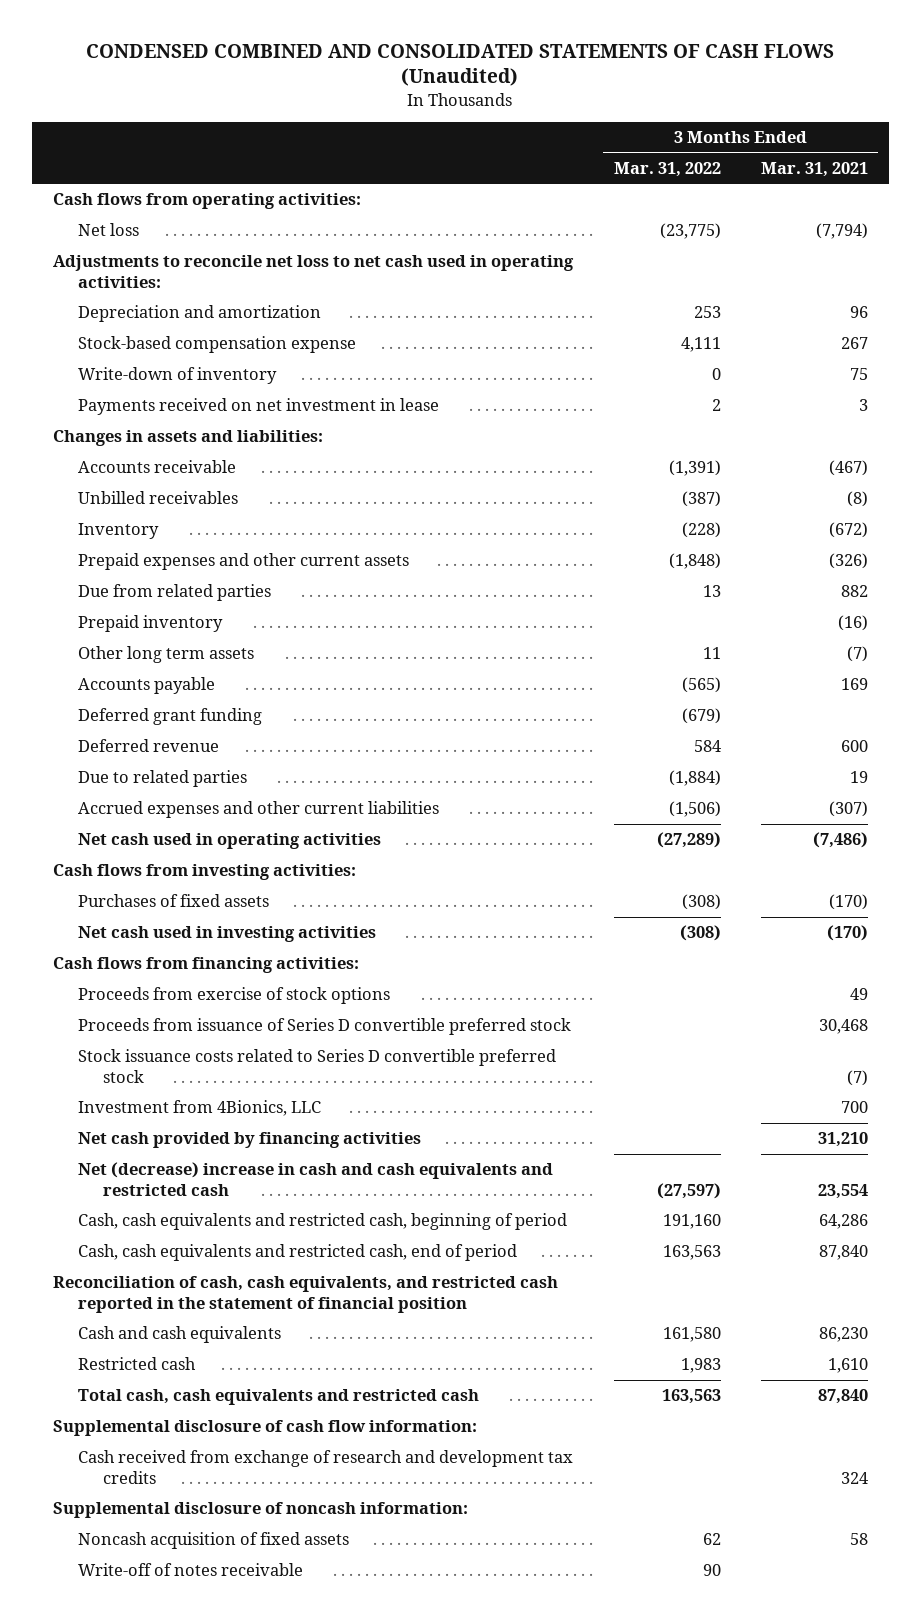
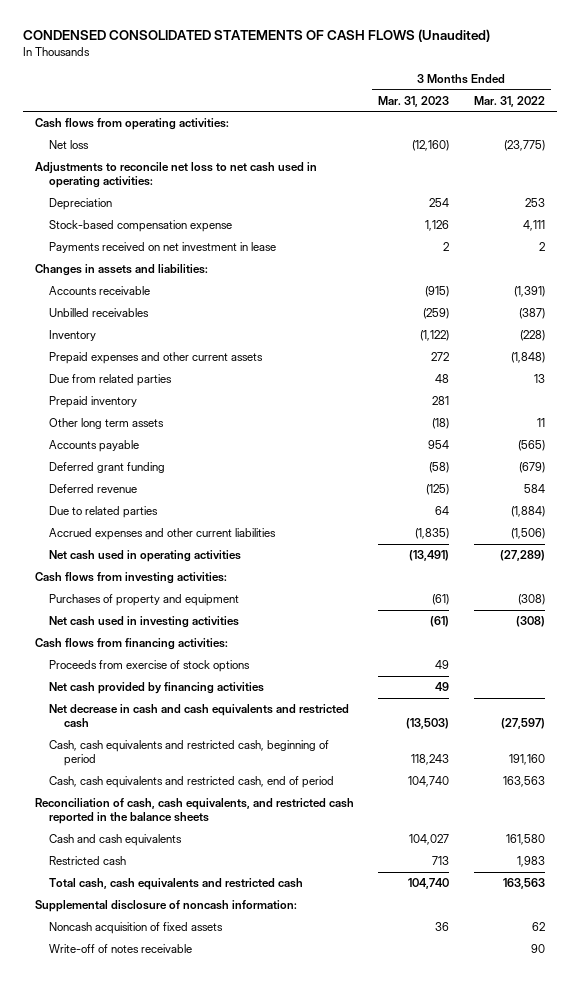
[86,43,835,87] CONDENSED COMBINED AND CONSOLIDATED STATEMENTS OF CASH FLOWS (Unaudited) -> [22,29,490,43] CONDENSED CONSOLIDATED STATEMENTS OF CASH FLOWS (Unaudited)
[761,161,869,177] Mar. 31, 2021 -> none
none -> [378,95,450,107] Mar. 31, 2023
[77,305,321,323] Depreciation and amortization -> [49,198,113,211] Depreciation
[77,367,277,385] Write-down of inventory -> none
[77,894,269,908] Purchases of fixed assets -> [49,594,240,607] Purchases of property and equipment
[77,1018,571,1036] Proceeds from issuance of Series D convertible preferred stock -> none
[77,1049,556,1083] Stock issuance costs related to Series D convertible preferred stock -> none
[77,1100,321,1117] Investment from 4Bionics, LLC -> none
[77,1162,553,1196] Net (decrease) increase in cash and cash equivalents and restricted cash -> [49,704,350,728] Net decrease in cash and cash equivalents and restricted cash
[52,1276,558,1313] Reconciliation of cash, cash equivalents, and restricted cash reported in the statement of financial position -> [34,798,354,824] Reconciliation of cash, cash equivalents, and restricted cash reported in the balance sheets
[52,1420,477,1437] Supplemental disclosure of cash flow information: -> none
[77,1450,573,1484] Cash received from exchange of research and development tax credits -> none

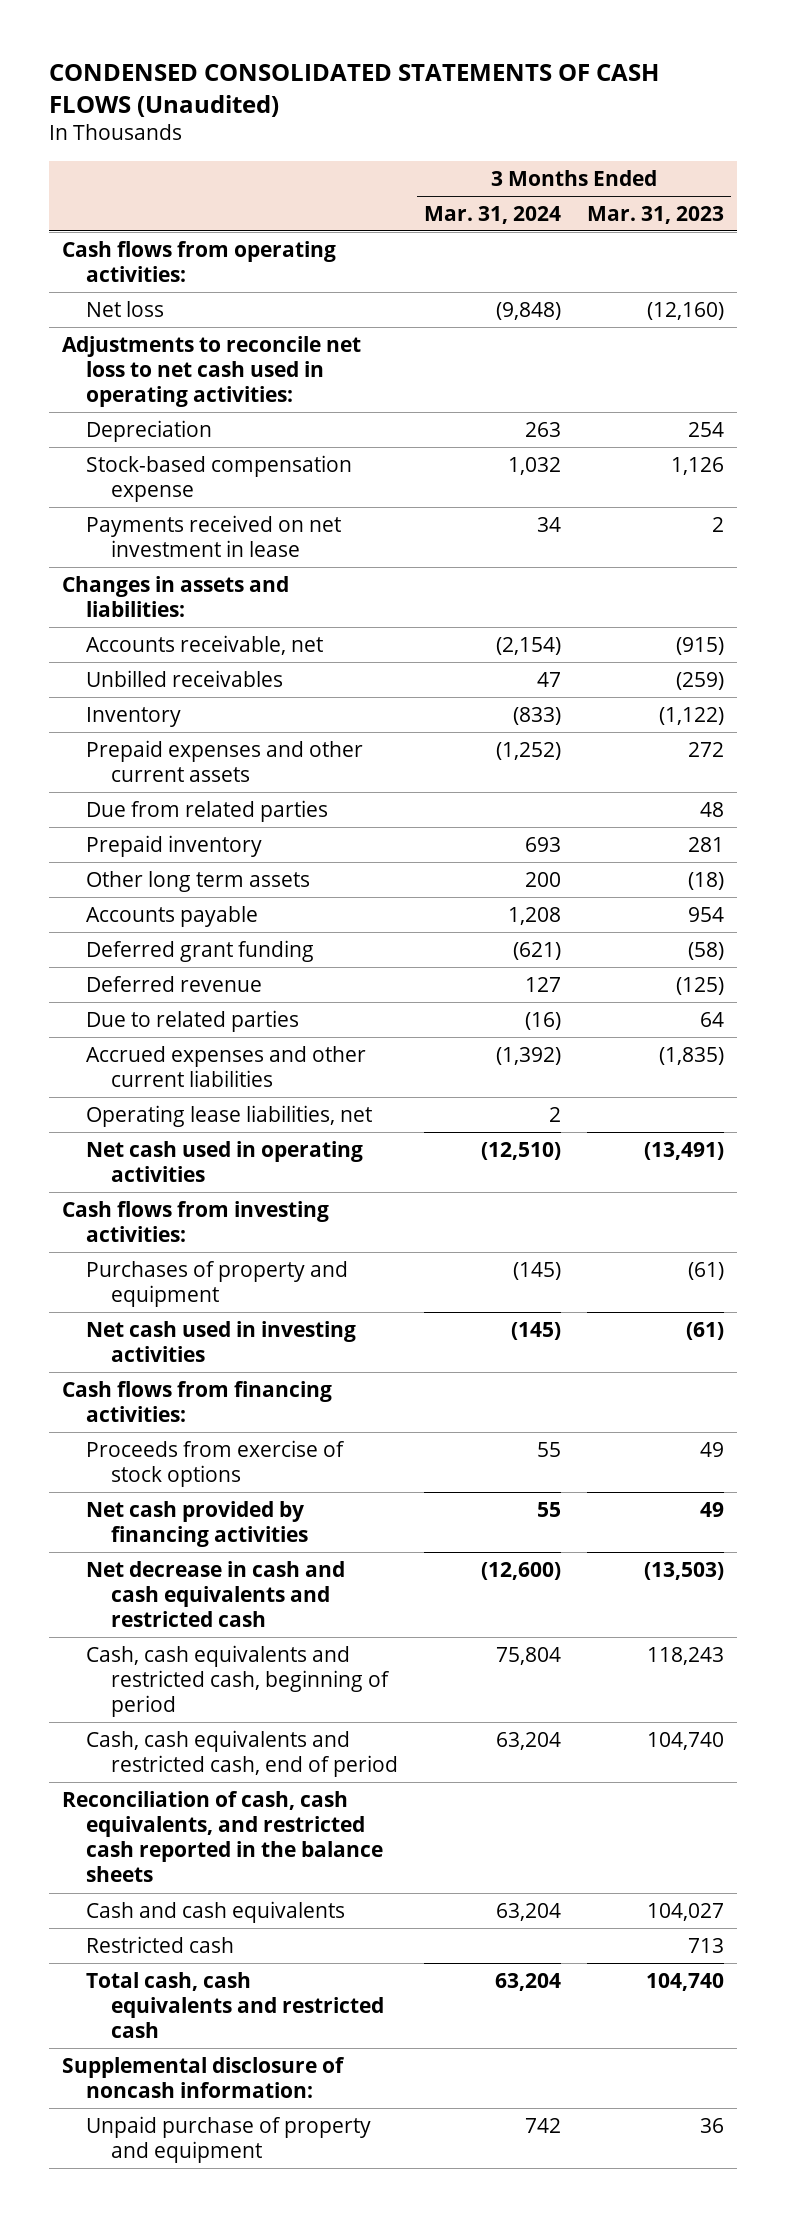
[473,95,545,107] Mar. 31, 2022 -> none
none -> [423,205,561,224] Mar. 31, 2024
[49,286,151,296] Accounts receivable -> [86,634,324,655] Accounts receivable, net
none -> [86,1104,373,1127] Operating lease liabilities, net
[49,944,193,954] Write-off of notes receivable -> none
[49,922,224,935] Noncash acquisition of fixed assets -> [86,2115,372,2163] Unpaid purchase of property and equipment

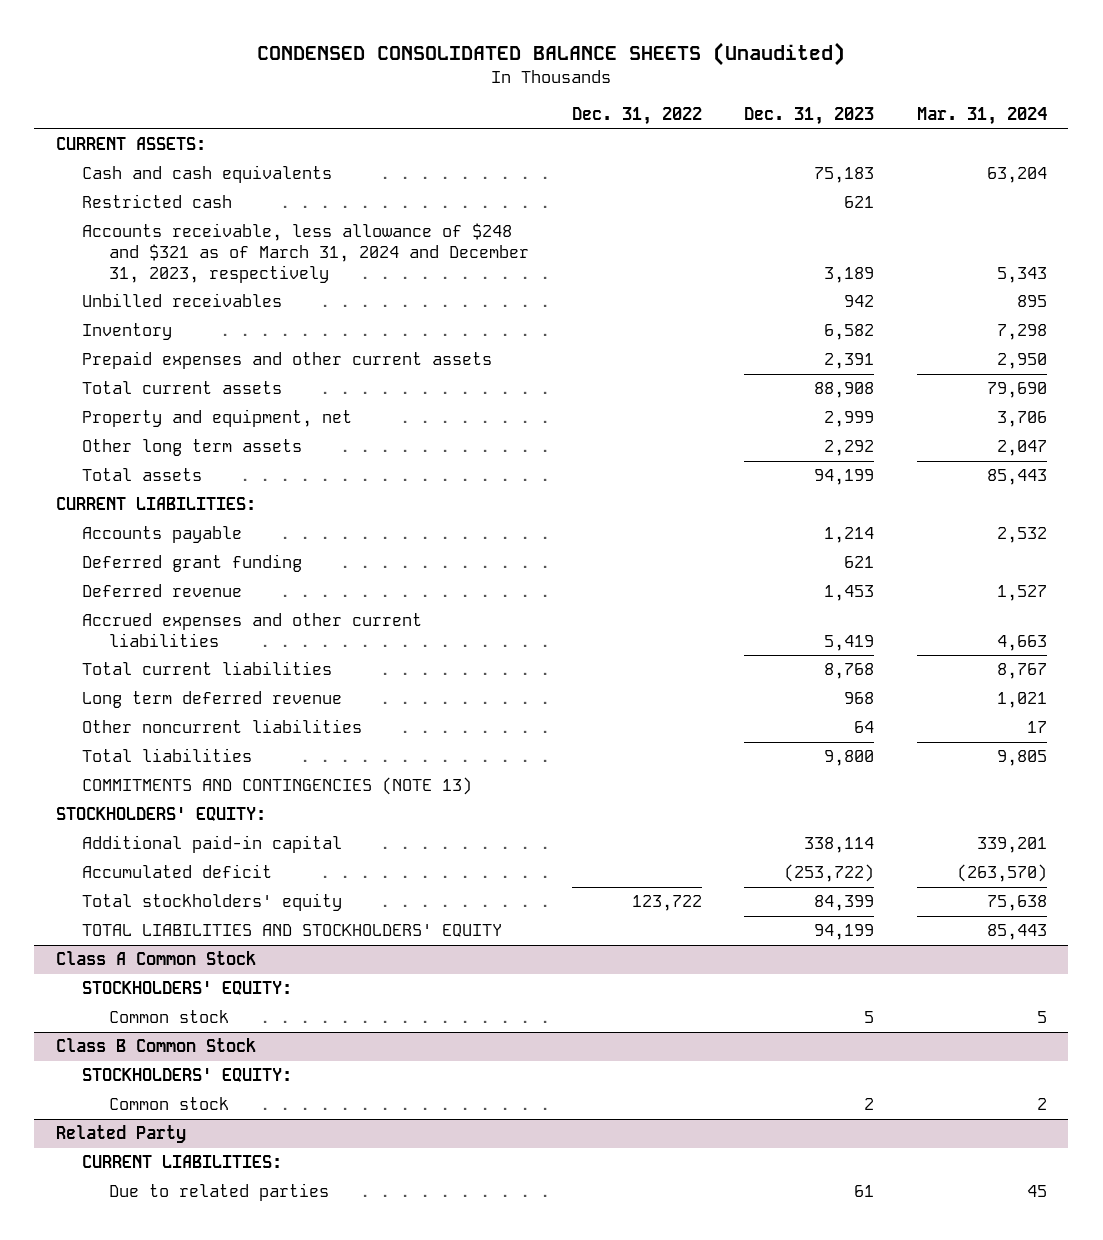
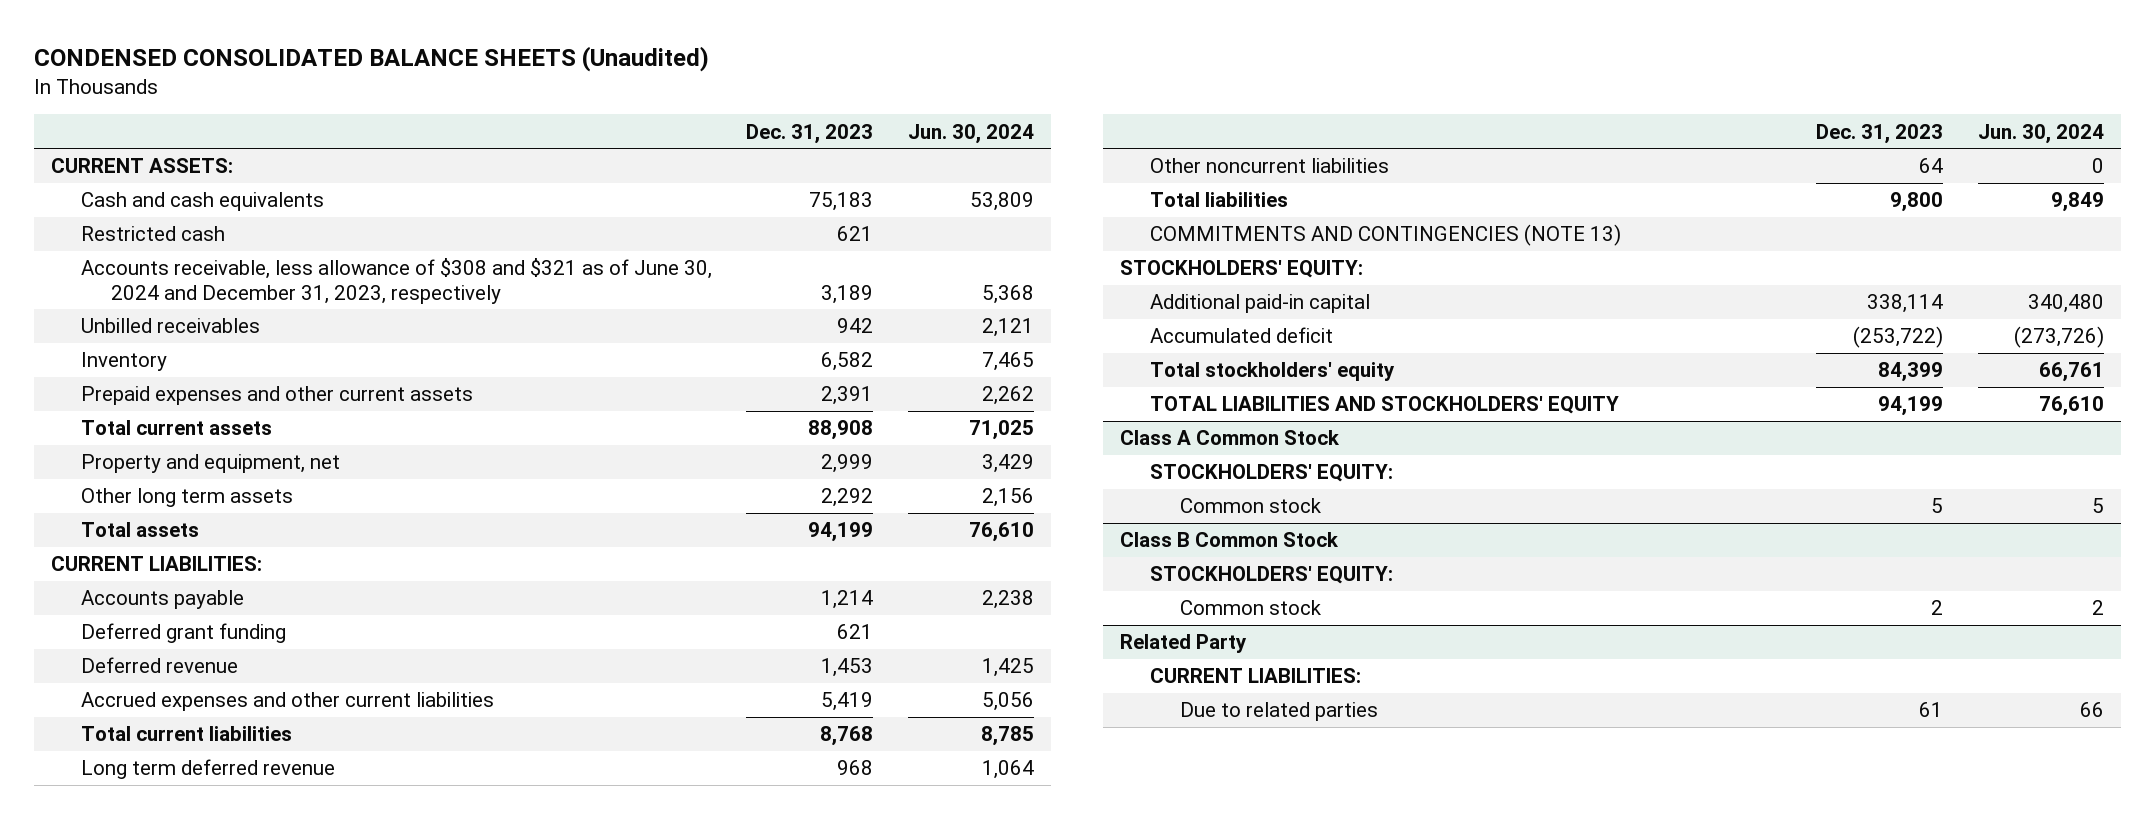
[571,107,702,126] Dec. 31, 2022 -> none
[916,107,1047,126] Mar. 31, 2024 -> none
none -> [908,123,1035,144] Jun. 30, 2024
[82,223,530,283] Accounts receivable, less allowance of $248 and $321 as of March 31, 2024 and December 31, 2023, respectively -> [80,258,712,304] Accounts receivable, less allowance of $308 and $321 as of June 30, 2024 and December 31, 2023, respectively

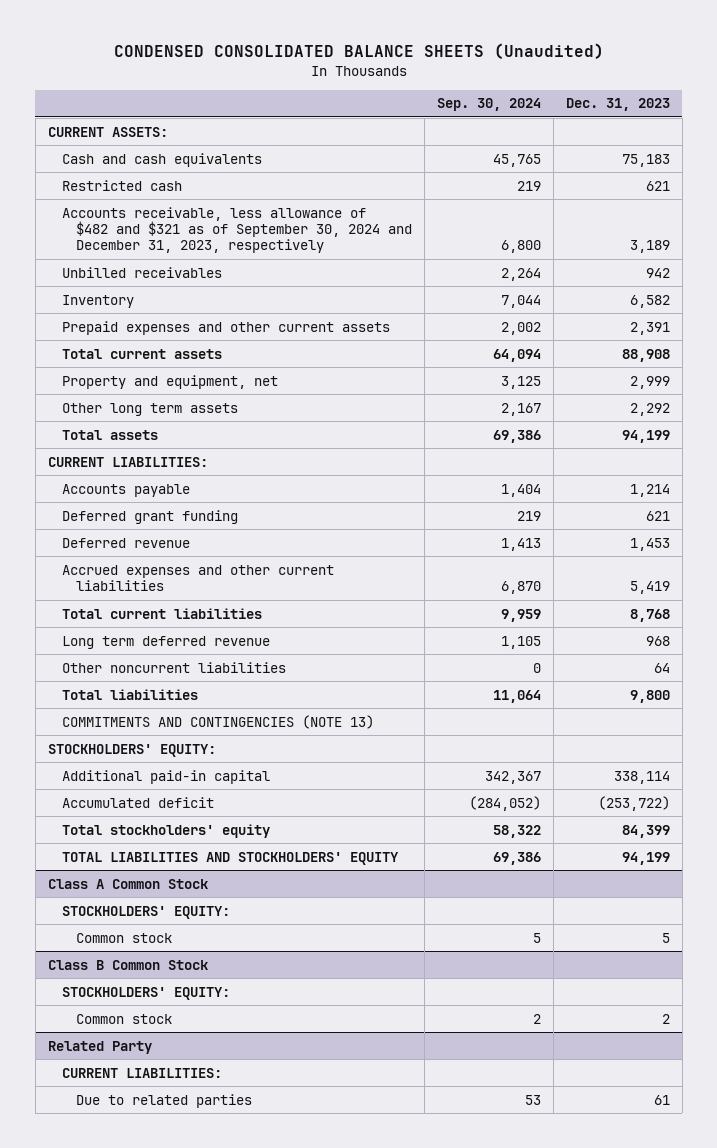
[908,123,1035,144] Jun. 30, 2024 -> none
none -> [437,98,542,112] Sep. 30, 2024
[80,258,712,304] Accounts receivable, less allowance of $308 and $321 as of June 30, 2024 and December 31, 2023, respectively -> [61,206,413,254] Accounts receivable, less allowance of $482 and $321 as of September 30, 2024 and December 31, 2023, respectively

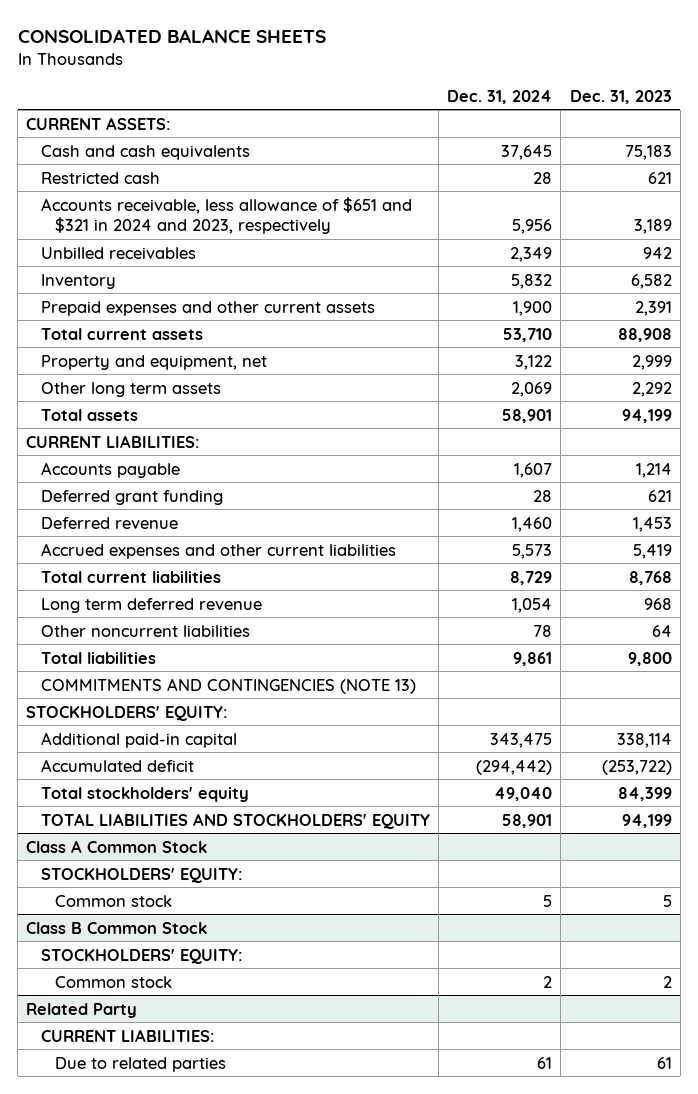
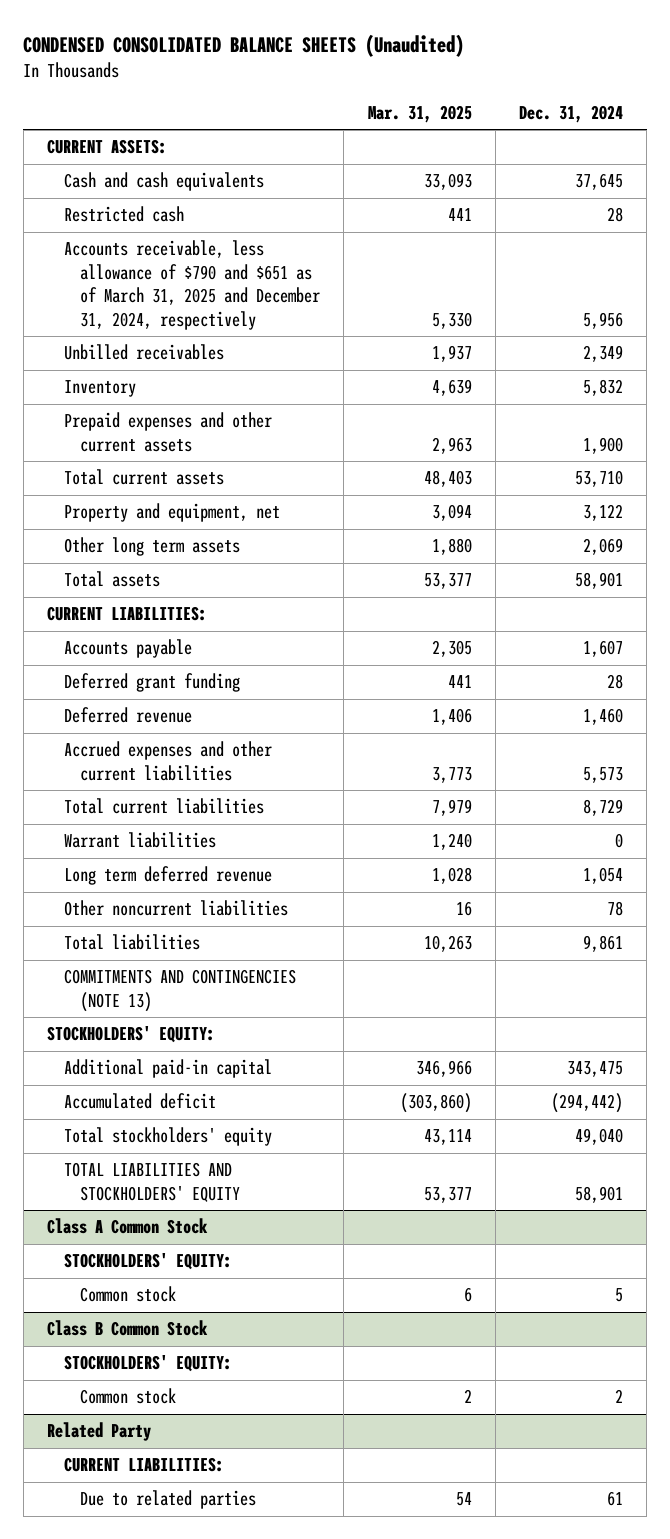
[17,29,326,44] CONSOLIDATED BALANCE SHEETS -> [23,34,465,58] CONDENSED CONSOLIDATED BALANCE SHEETS (Unaudited)
[569,89,672,104] Dec. 31, 2023 -> none
none -> [367,104,472,123] Mar. 31, 2025
[40,196,412,234] Accounts receivable, less allowance of $651 and $321 in 2024 and 2023, respectively -> [63,240,321,330] Accounts receivable, less allowance of $790 and $651 as of March 31, 2025 and December 31, 2024, respectively
none -> [63,832,216,849] Warrant liabilities

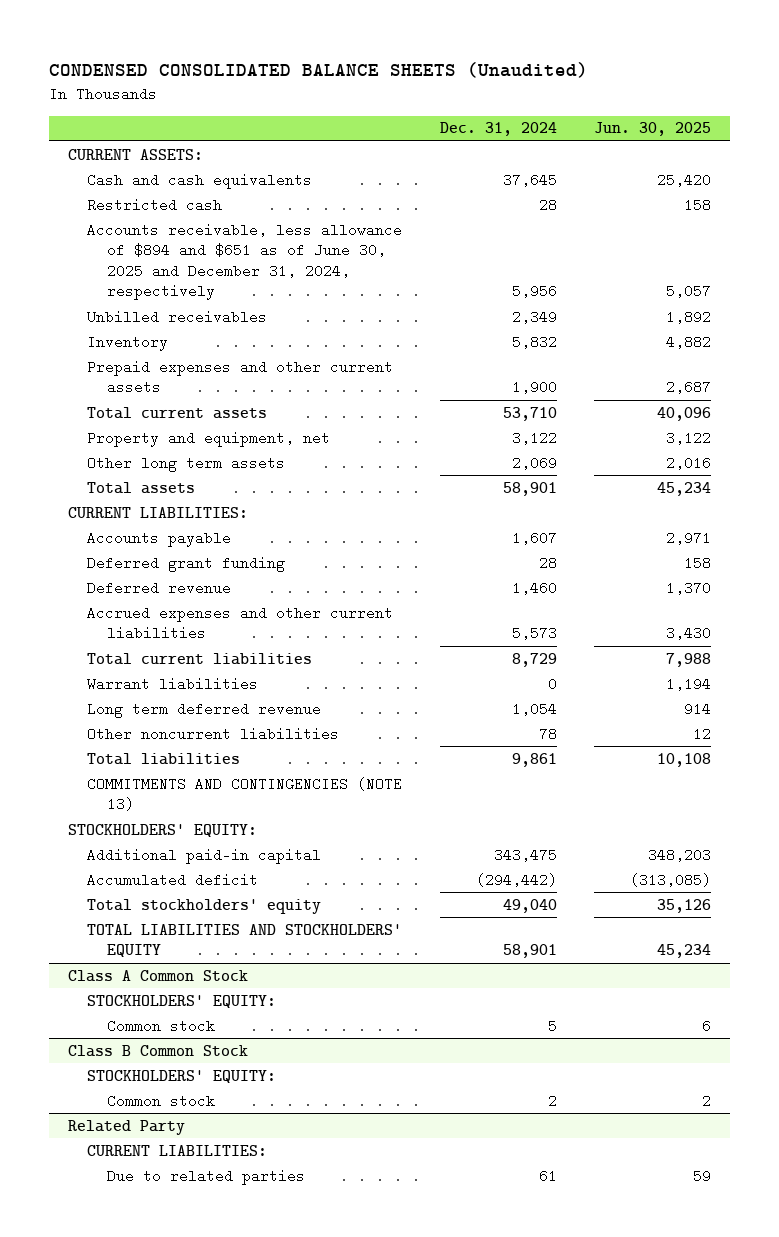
[367,104,472,123] Mar. 31, 2025 -> none
none -> [594,122,712,137] Jun. 30, 2025
[63,240,321,330] Accounts receivable, less allowance of $790 and $651 as of March 31, 2025 and December 31, 2024, respectively -> [87,222,403,301] Accounts receivable, less allowance of $894 and $651 as of June 30, 2025 and December 31, 2024, respectively

